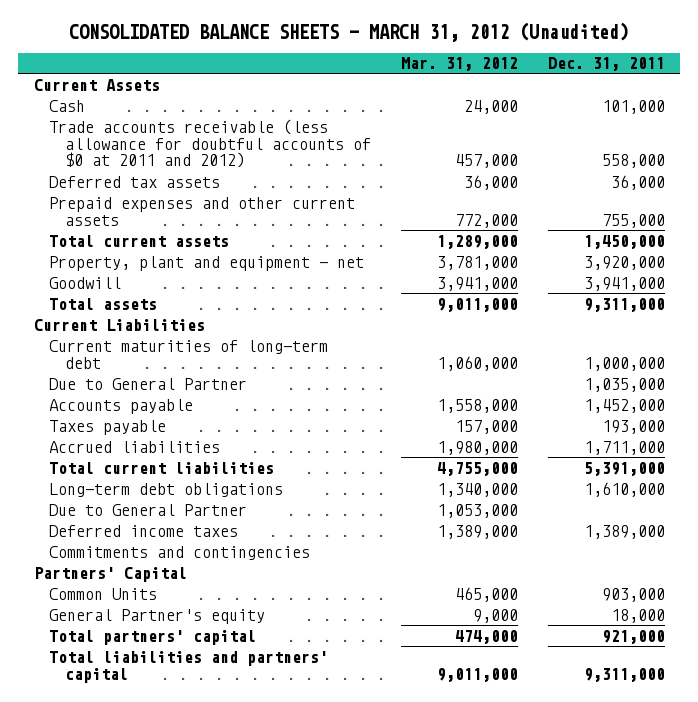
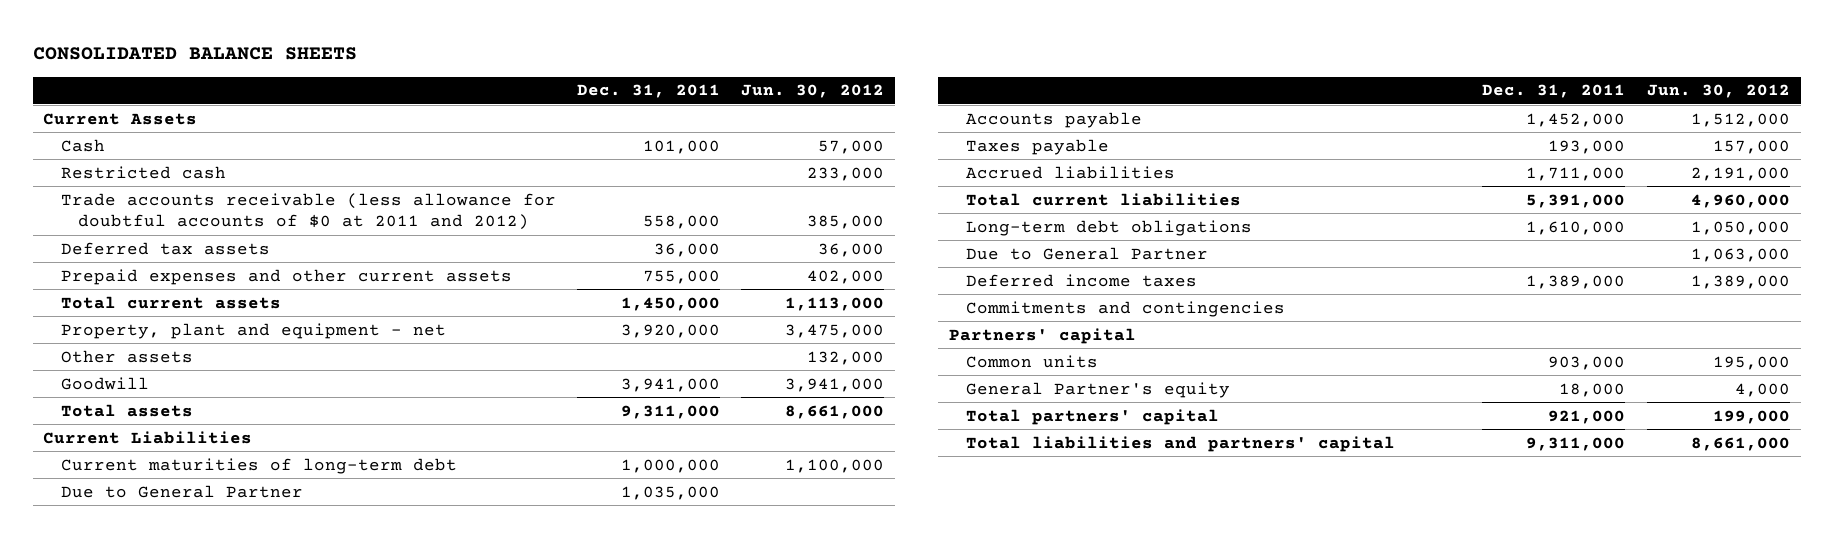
[69,22,630,43] CONSOLIDATED BALANCE SHEETS - MARCH 31, 2012 (Unaudited) -> [32,47,357,61] CONSOLIDATED BALANCE SHEETS
[400,57,518,72] Mar. 31, 2012 -> none
none -> [741,84,885,99] Jun. 30, 2012
none -> [60,165,226,179] Restricted cash
none -> [60,349,193,363] Other assets
[33,566,187,582] Partners' Capital -> [948,327,1136,344] Partners' capital
[49,587,158,600] Common Units -> [966,354,1099,368] Common units

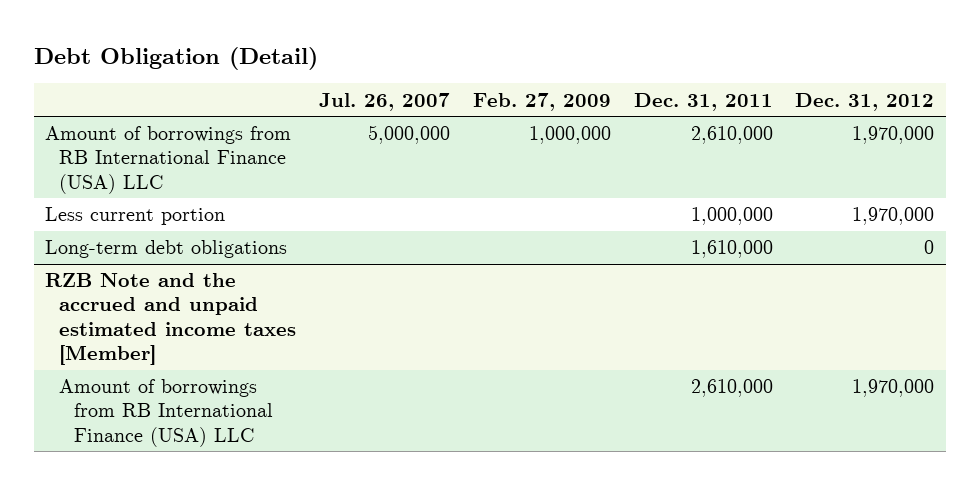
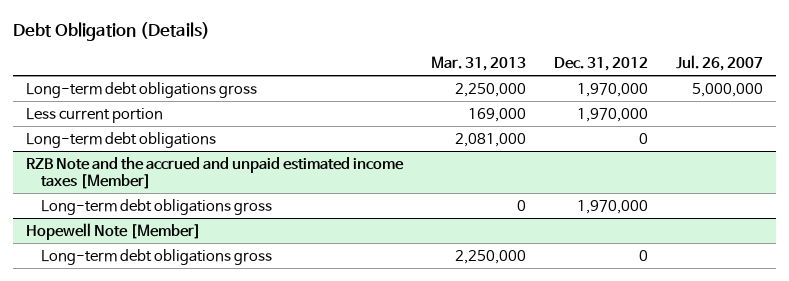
[33,46,318,70] Debt Obligation (Detail) -> [12,21,210,41] Debt Obligation (Details)
[472,92,611,111] Feb. 27, 2009 -> none
[633,92,773,111] Dec. 31, 2011 -> none
none -> [431,56,527,72] Mar. 31, 2013
[44,126,291,194] Amount of borrowings from RB International Finance (USA) LLC -> [26,81,258,98] Long-term debt obligations gross
[59,379,273,447] Amount of borrowings from RB International Finance (USA) LLC -> [41,198,273,215] Long-term debt obligations gross
none -> [26,222,202,240] Hopewell Note [Member]
none -> [41,248,273,265] Long-term debt obligations gross

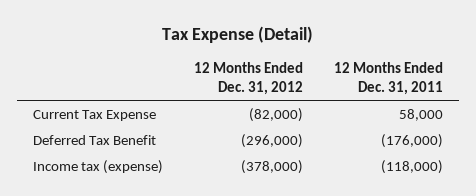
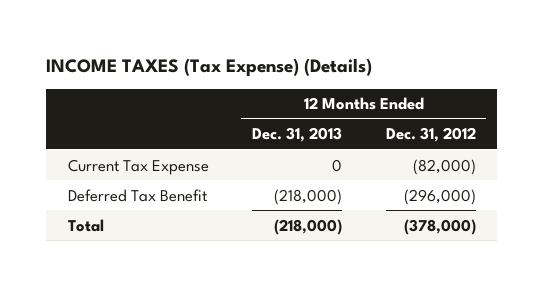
[161,26,313,44] Tax Expense (Detail) -> [46,58,373,77] INCOME TAXES (Tax Expense) (Details)
[334,62,444,96] 12 Months Ended Dec. 31, 2011 -> none
none -> [252,127,343,143] Dec. 31, 2013
[32,159,163,174] Income tax (expense) -> [67,218,104,232] Total

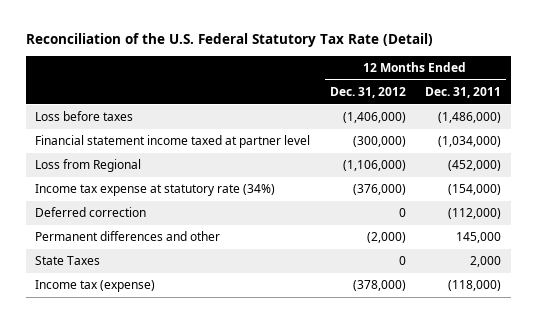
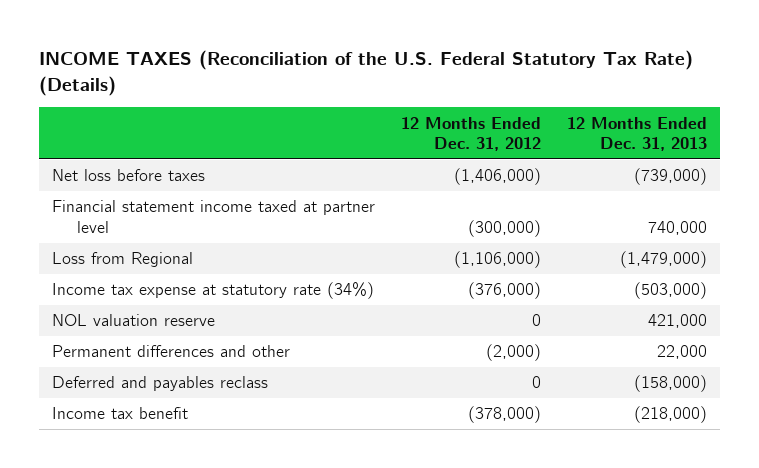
[25,33,433,48] Reconciliation of the U.S. Federal Statutory Tax Rate (Detail) -> [38,49,693,96] INCOME TAXES (Reconciliation of the U.S. Federal Statutory Tax Rate) (Details)
[424,86,501,98] Dec. 31, 2011 -> none
none -> [566,116,707,152] 12 Months Ended Dec. 31, 2013
[35,111,134,122] Loss before taxes -> [51,169,205,182] Net loss before taxes
[35,207,147,218] Deferred correction -> none
none -> [51,314,215,327] NOL valuation reserve
[35,256,101,266] State Taxes -> none
none -> [51,376,268,392] Deferred and payables reclass
[35,280,156,293] Income tax (expense) -> [51,407,188,420] Income tax benefit

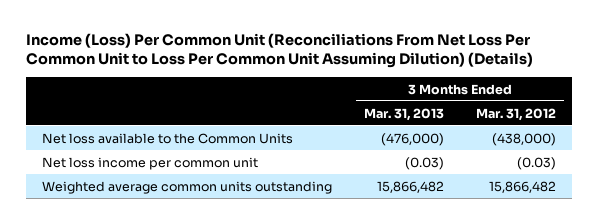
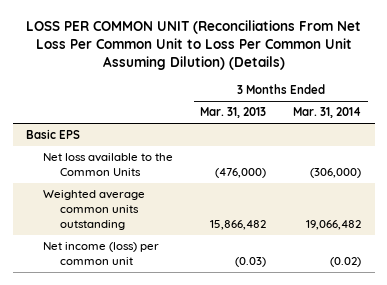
[25,33,533,69] Income (Loss) Per Common Unit (Reconciliations From Net Loss Per Common Unit to Loss Per Common Unit Assuming Dilution) (Details) -> [25,19,361,71] LOSS PER COMMON UNIT (Reconciliations From Net Loss Per Common Unit to Loss Per Common Unit Assuming Dilution) (Details)
[476,107,557,121] Mar. 31, 2012 -> none
none -> [293,107,362,119] Mar. 31, 2014
none -> [26,129,81,140] Basic EPS
[41,156,258,170] Net loss income per common unit -> none
none -> [43,242,160,266] Net income (loss) per common unit

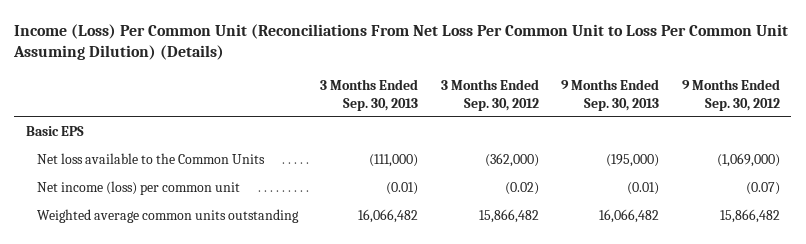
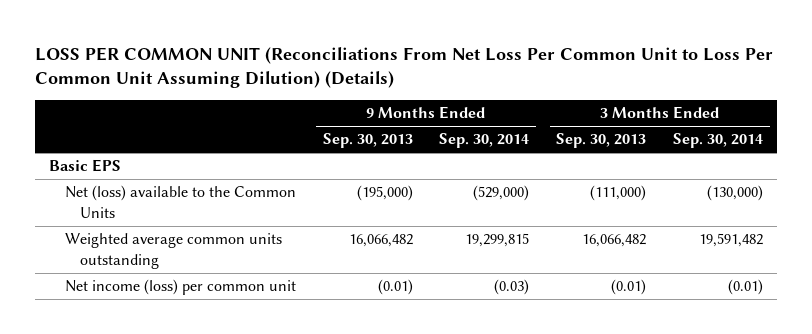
[13,23,789,61] Income (Loss) Per Common Unit (Reconciliations From Net Loss Per Common Unit to Loss Per Common Unit Assuming Dilution) (Details) -> [35,46,774,89] LOSS PER COMMON UNIT (Reconciliations From Net Loss Per Common Unit to Loss Per Common Unit Assuming Dilution) (Details)
[440,78,539,111] 3 Months Ended Sep. 30, 2012 -> none
[681,78,780,111] 9 Months Ended Sep. 30, 2012 -> none
none -> [439,133,530,149] Sep. 30, 2014
none -> [673,133,764,149] Sep. 30, 2014
[36,153,265,165] Net loss available to the Common Units -> [64,185,296,218] Net (loss) available to the Common Units
[36,181,240,196] Net income (loss) per common unit -> [64,279,296,296] Net income (loss) per common unit

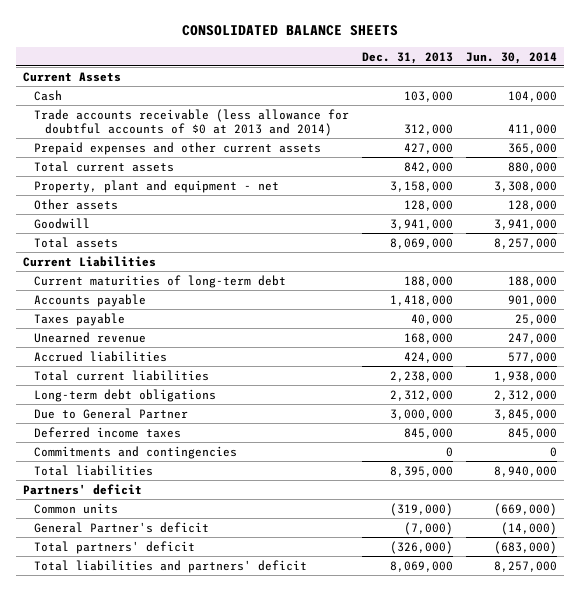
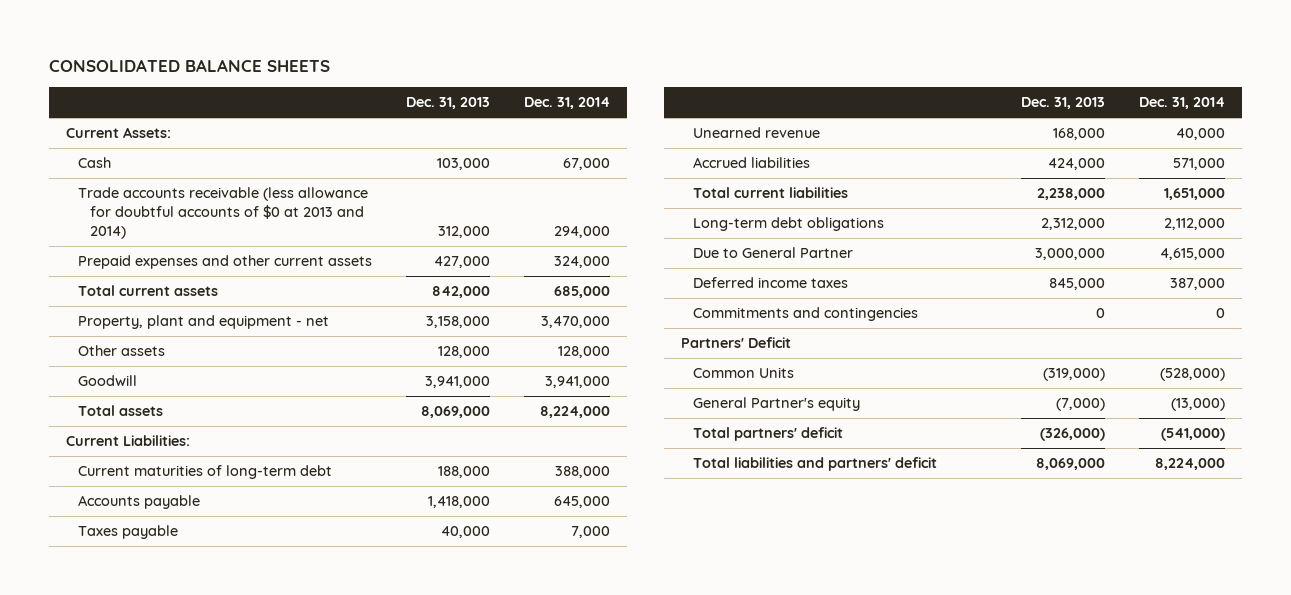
[466,51,558,64] Jun. 30, 2014 -> none
none -> [524,97,611,110] Dec. 31, 2014
[22,71,121,82] Current Assets -> [66,127,172,139] Current Assets:
[22,255,156,267] Current Liabilities -> [66,435,191,447] Current Liabilities:
[34,464,154,476] Total liabilities -> none
[22,483,142,495] Partners' deficit -> [681,337,792,349] Partners' Deficit
[34,502,119,514] Common units -> [692,367,794,379] Common Units
[34,521,210,533] General Partner's deficit -> [692,397,860,412] General Partner's equity

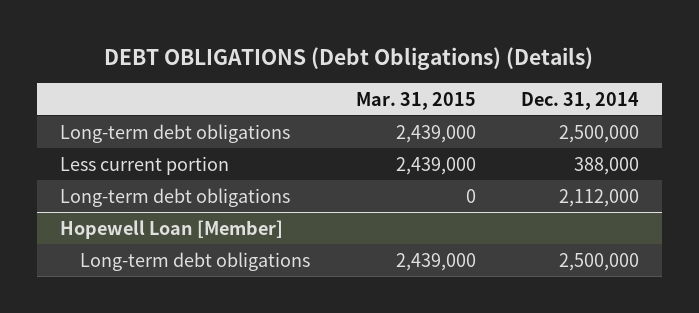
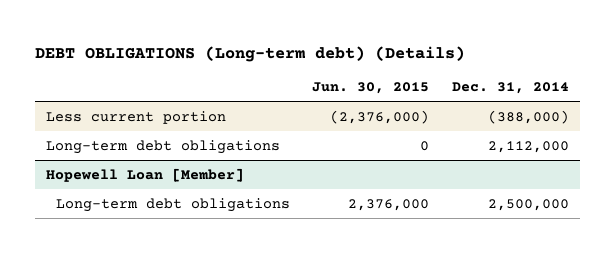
[104,46,594,70] DEBT OBLIGATIONS (Debt Obligations) (Details) -> [34,45,465,62] DEBT OBLIGATIONS (Long-term debt) (Details)
[355,91,476,110] Mar. 31, 2015 -> none
none -> [312,82,430,95] Jun. 30, 2015
[59,123,290,143] Long-term debt obligations -> none
[574,156,640,175] 388,000 -> [487,109,569,124] (388,000)

